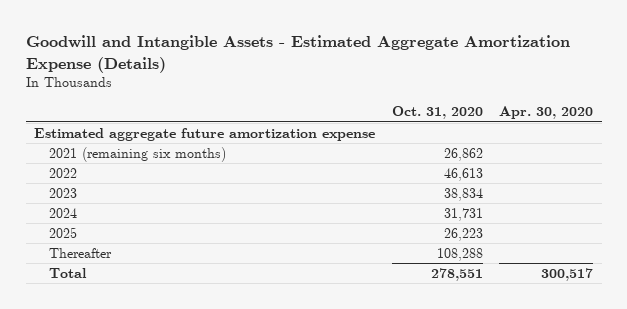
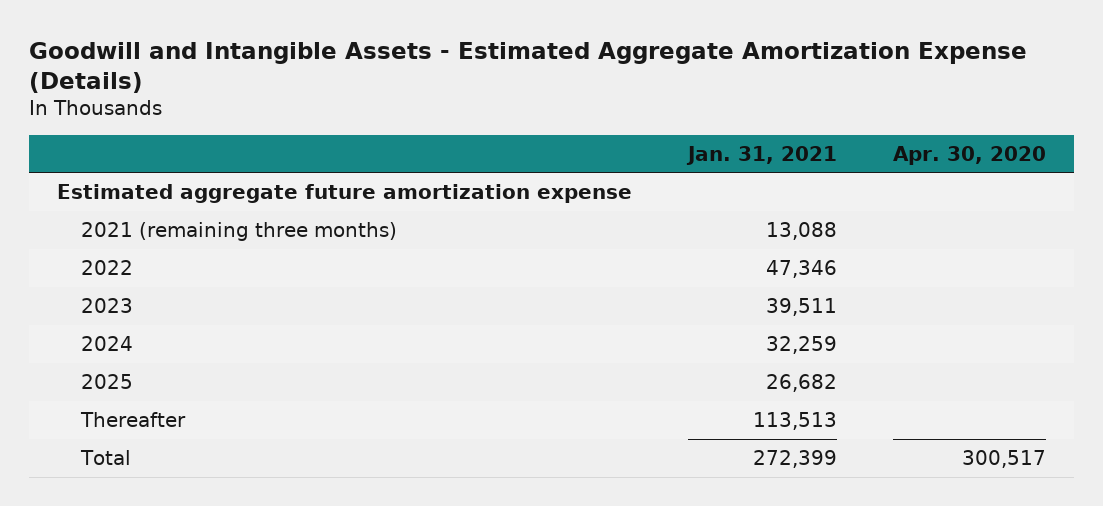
[391,106,483,120] Oct. 31, 2020 -> none
none -> [686,145,838,165] Jan. 31, 2021
[49,147,227,163] 2021 (remaining six months) -> [81,221,398,241] 2021 (remaining three months)

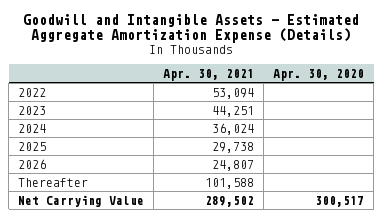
[686,145,838,165] Jan. 31, 2021 -> none
none -> [163,69,255,82] Apr. 30, 2021
[56,183,632,203] Estimated aggregate future amortization expense -> none
[81,221,398,241] 2021 (remaining three months) -> none
none -> [18,158,47,169] 2026
[80,449,132,465] Total -> [18,194,145,207] Net Carrying Value

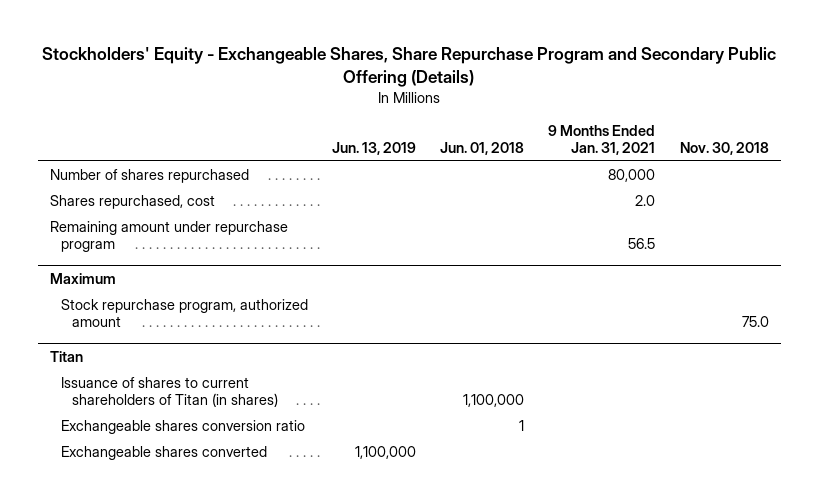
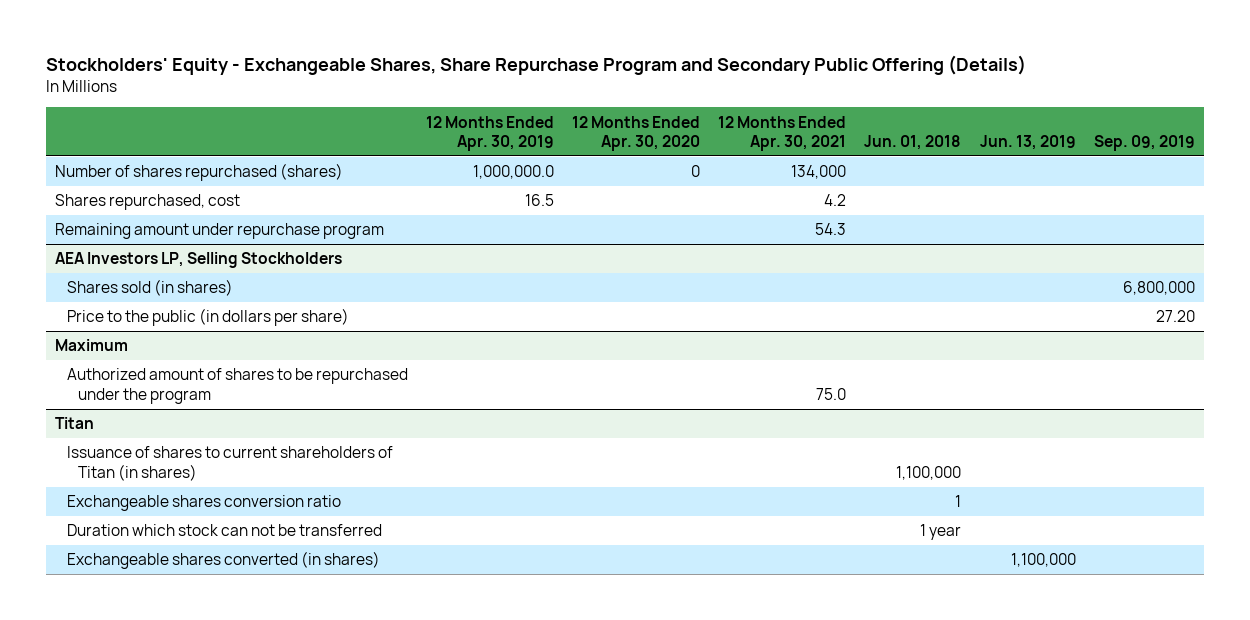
[548,124,656,155] 9 Months Ended Jan. 31, 2021 -> none
[679,141,769,155] Nov. 30, 2018 -> none
none -> [425,115,554,151] 12 Months Ended Apr. 30, 2019
none -> [572,115,701,151] 12 Months Ended Apr. 30, 2020
none -> [718,115,847,151] 12 Months Ended Apr. 30, 2021
none -> [1093,134,1195,151] Sep. 09, 2019
[49,169,249,184] Number of shares repurchased -> [55,163,344,182] Number of shares repurchased (shares)
none -> [55,252,343,269] AEA Investors LP, Selling Stockholders
none -> [66,279,233,297] Shares sold (in shares)
none -> [66,308,349,327] Price to the public (in dollars per share)
[60,299,308,328] Stock repurchase program, authorized amount -> [66,368,408,404] Authorized amount of shares to be repurchased under the program
none -> [66,524,382,537] Duration which stock can not be transferred
[60,446,267,461] Exchangeable shares converted -> [66,551,380,570] Exchangeable shares converted (in shares)

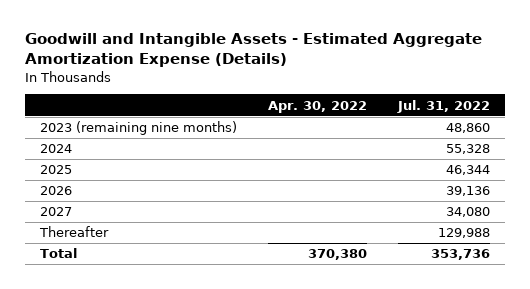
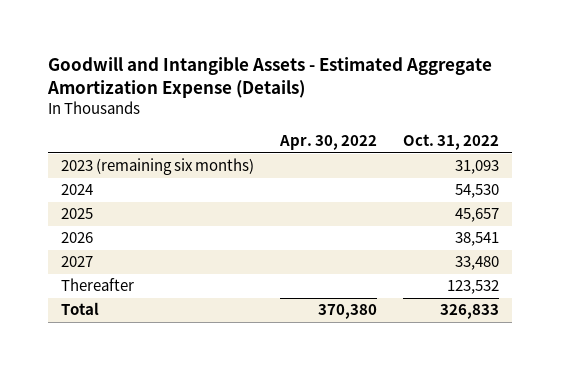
[396,99,490,113] Jul. 31, 2022 -> none
none -> [403,134,500,151] Oct. 31, 2022
[40,121,238,136] 2023 (remaining nine months) -> [61,158,255,176] 2023 (remaining six months)

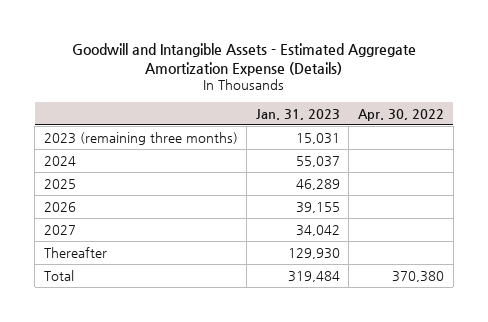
[403,134,500,151] Oct. 31, 2022 -> none
none -> [255,108,340,120] Jan. 31, 2023
[61,158,255,176] 2023 (remaining six months) -> [43,131,238,145] 2023 (remaining three months)

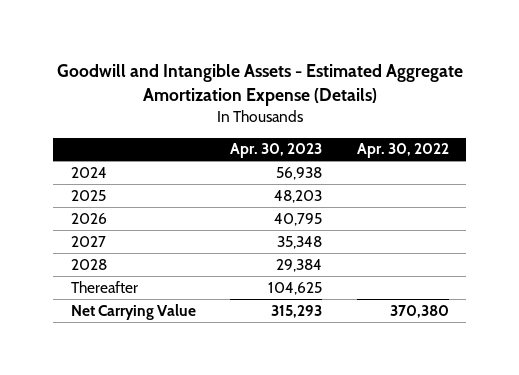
[255,108,340,120] Jan. 31, 2023 -> none
none -> [230,143,323,159] Apr. 30, 2023
[43,131,238,145] 2023 (remaining three months) -> none
none -> [70,258,107,270] 2028
[43,269,74,281] Total -> [70,303,196,320] Net Carrying Value

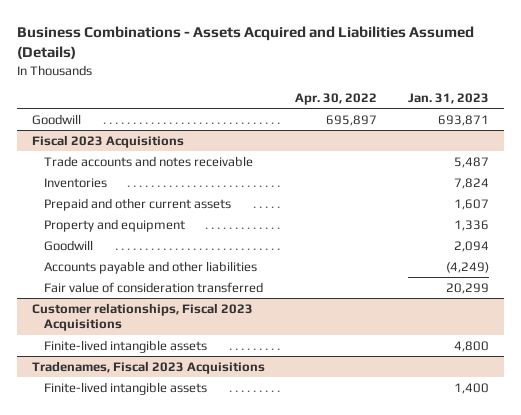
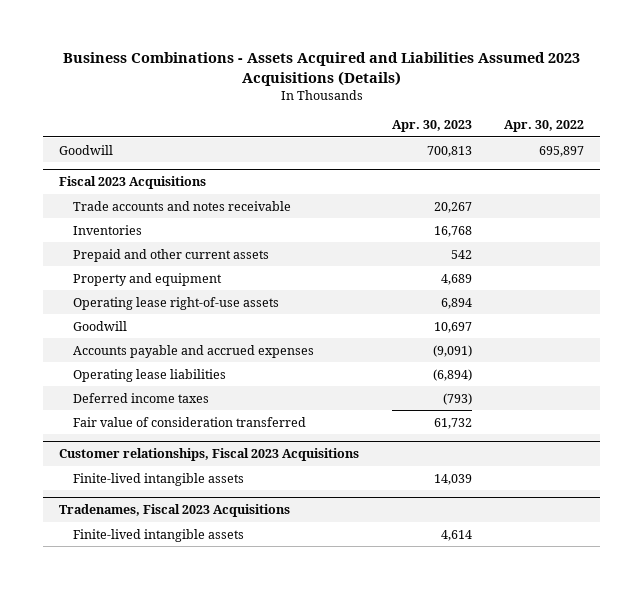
[16,25,474,60] Business Combinations - Assets Acquired and Liabilities Assumed (Details) -> [62,52,580,86] Business Combinations - Assets Acquired and Liabilities Assumed 2023 Acquisitions (Details)
[407,93,489,105] Jan. 31, 2023 -> none
none -> [391,120,472,133] Apr. 30, 2023
none -> [73,296,280,310] Operating lease right-of-use assets
[44,260,258,274] Accounts payable and other liabilities -> [73,344,315,358] Accounts payable and accrued expenses
none -> [73,368,227,382] Operating lease liabilities
none -> [73,392,210,403] Deferred income taxes

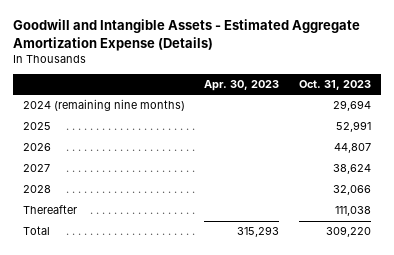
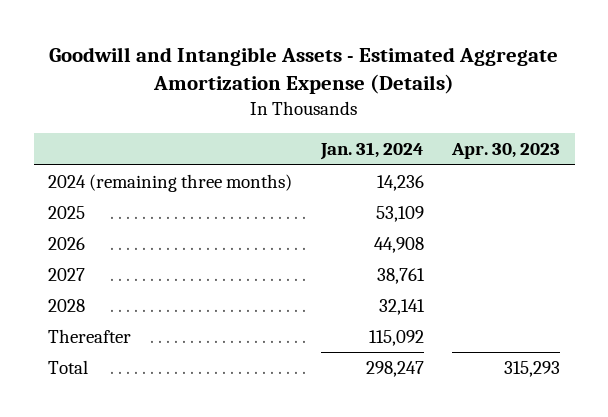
[298,80,371,91] Oct. 31, 2023 -> none
none -> [319,142,424,161] Jan. 31, 2024
[22,99,185,112] 2024 (remaining nine months) -> [48,173,293,192] 2024 (remaining three months)

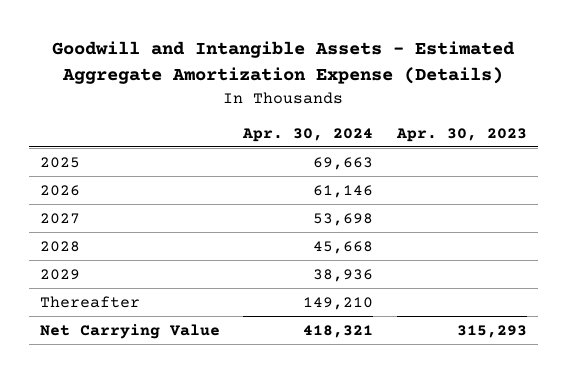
[319,142,424,161] Jan. 31, 2024 -> none
none -> [242,127,374,142] Apr. 30, 2024
[48,173,293,192] 2024 (remaining three months) -> none
none -> [40,268,81,280] 2029
[48,359,89,374] Total -> [40,323,221,339] Net Carrying Value

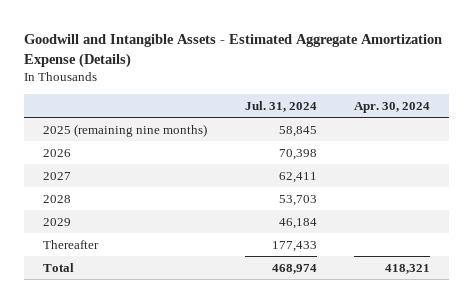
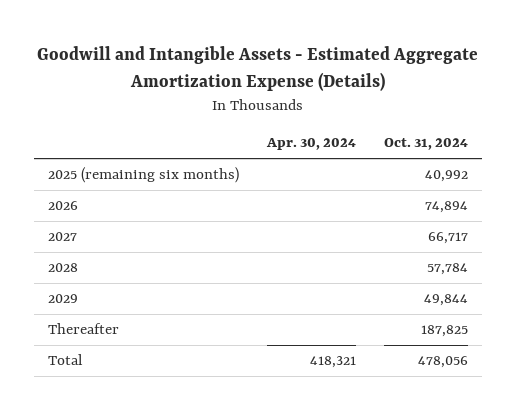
[244,100,317,112] Jul. 31, 2024 -> none
none -> [383,138,468,151] Oct. 31, 2024
[43,123,208,137] 2025 (remaining nine months) -> [47,167,239,184] 2025 (remaining six months)

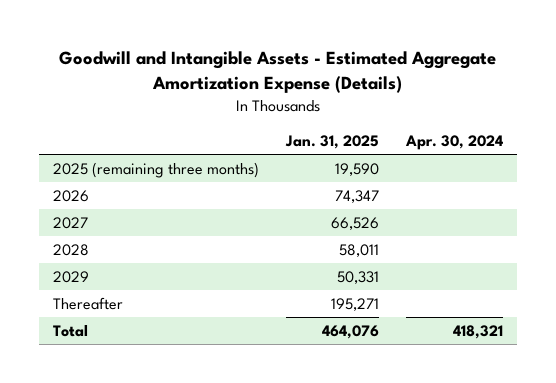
[383,138,468,151] Oct. 31, 2024 -> none
none -> [285,134,380,149] Jan. 31, 2025
[47,167,239,184] 2025 (remaining six months) -> [52,161,259,178] 2025 (remaining three months)

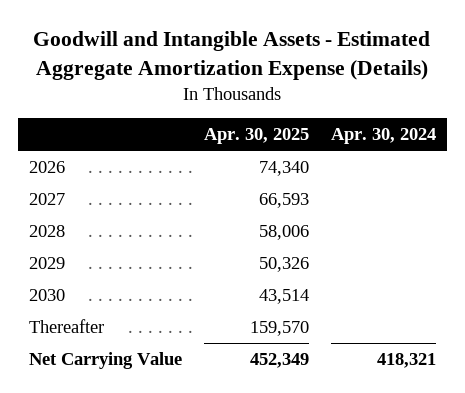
[285,134,380,149] Jan. 31, 2025 -> none
none -> [203,128,309,145] Apr. 30, 2025
[52,161,259,178] 2025 (remaining three months) -> none
none -> [28,288,65,301] 2030
[52,324,88,337] Total -> [28,351,182,369] Net Carrying Value

